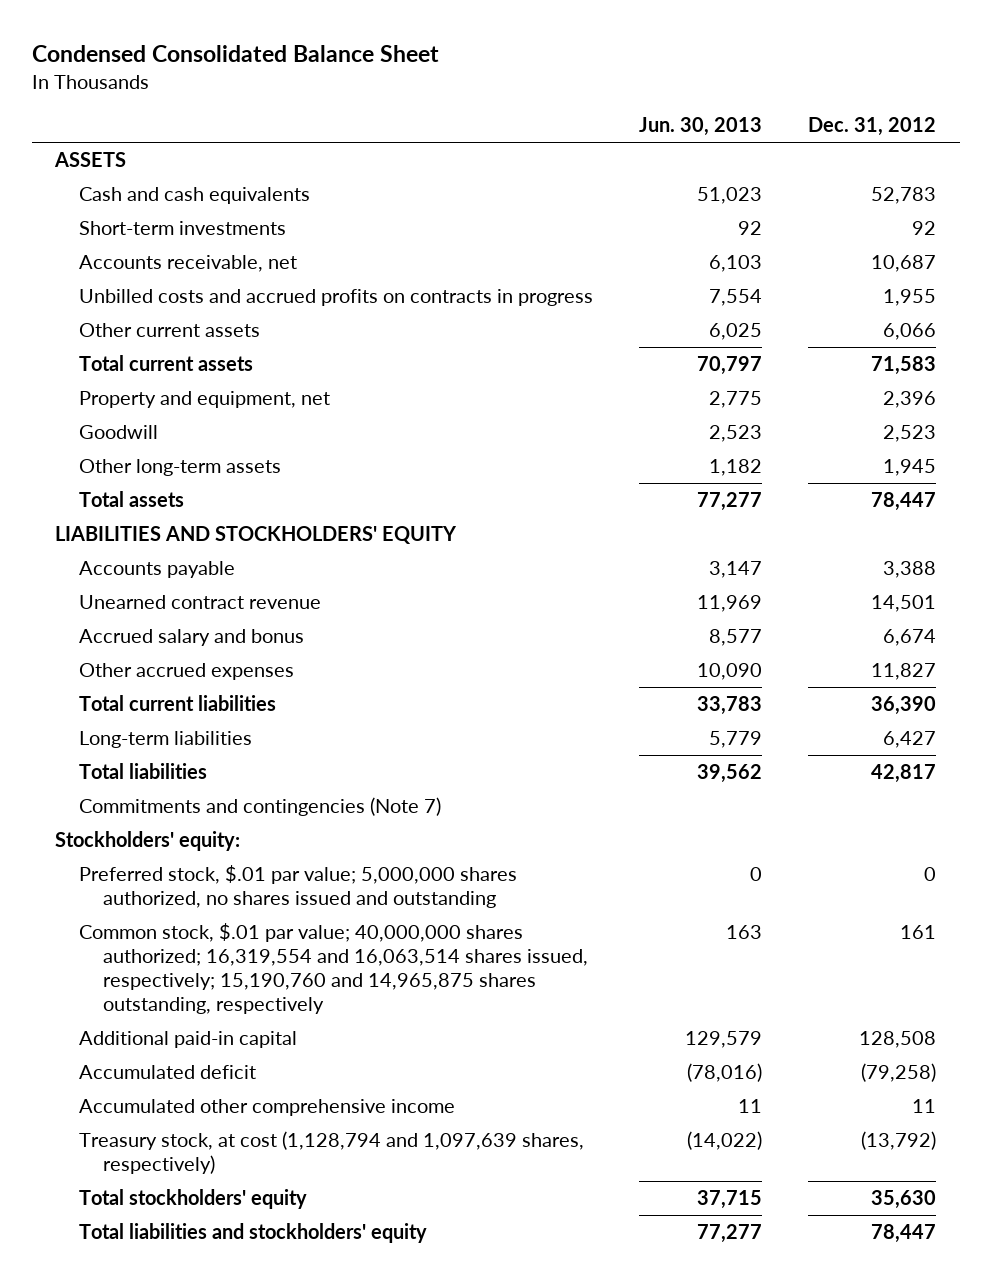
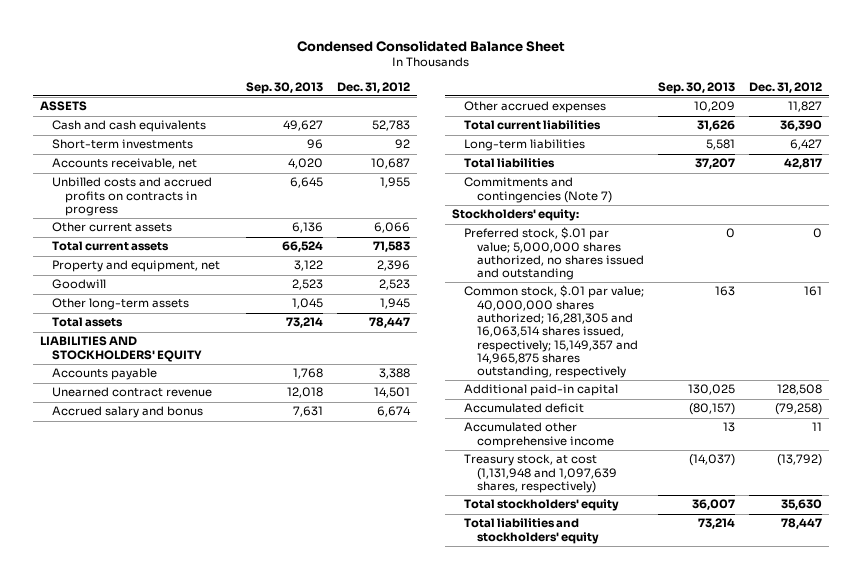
[639,117,763,137] Jun. 30, 2013 -> none
none -> [246,81,324,94] Sep. 30, 2013
[79,923,589,1014] Common stock, $.01 par value; 40,000,000 shares authorized; 16,319,554 and 16,063,514 shares issued, respectively; 15,190,760 and 14,965,875 shares outstanding, respectively -> [464,285,645,379] Common stock, $.01 par value; 40,000,000 shares authorized; 16,281,305 and 16,063,514 shares issued, respectively; 15,149,357 and 14,965,875 shares outstanding, respectively
[79,1131,585,1174] Treasury stock, at cost (1,128,794 and 1,097,639 shares, respectively) -> [464,454,617,493] Treasury stock, at cost (1,131,948 and 1,097,639 shares, respectively)

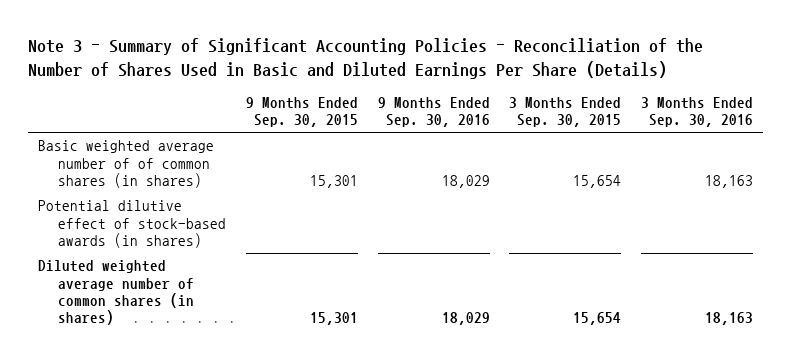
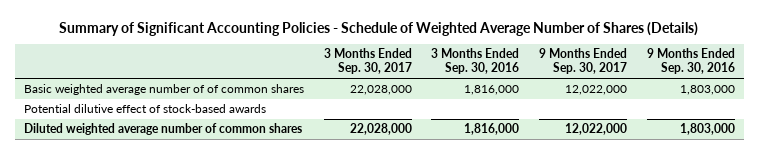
[28,38,704,79] Note 3 - Summary of Significant Accounting Policies - Reconciliation of the Number of Shares Used in Basic and Diluted Earnings Per Share (Details) -> [59,21,699,36] Summary of Significant Accounting Policies - Schedule of Weighted Average Number of Shares (Details)
[246,97,359,128] 9 Months Ended Sep. 30, 2015 -> none
[509,97,622,128] 3 Months Ended Sep. 30, 2015 -> none
none -> [323,48,412,75] 3 Months Ended Sep. 30, 2017
none -> [538,48,627,75] 9 Months Ended Sep. 30, 2017
[37,140,214,189] Basic weighted average number of of common shares (in shares) -> [24,84,305,96] Basic weighted average number of of common shares
[441,175,490,189] 18,029 -> [679,85,735,96] 1,803,000
[704,175,753,189] 18,163 -> [464,85,520,96] 1,816,000
[37,200,227,249] Potential dilutive effect of stock-based awards (in shares) -> [24,104,267,114] Potential dilutive effect of stock-based awards
[37,260,195,326] Diluted weighted average number of common shares (in shares) -> [24,123,303,136] Diluted weighted average number of common shares
[441,312,490,326] 18,029 -> [679,123,735,136] 1,803,000
[704,312,753,326] 18,163 -> [464,123,520,136] 1,816,000

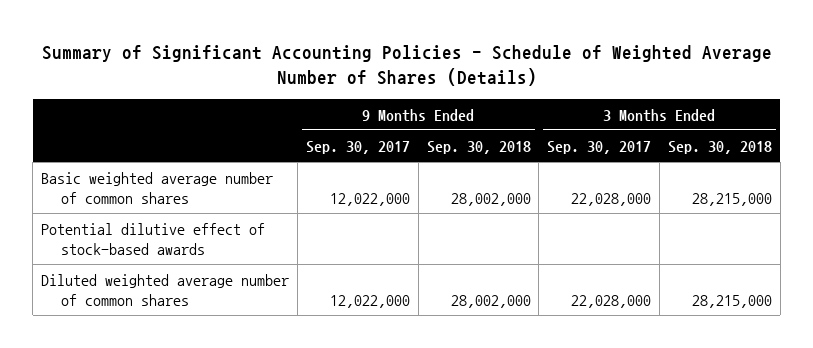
[431,48,520,75] 3 Months Ended Sep. 30, 2016 -> none
[646,48,735,75] 9 Months Ended Sep. 30, 2016 -> none
none -> [426,140,531,154] Sep. 30, 2018
none -> [667,140,772,154] Sep. 30, 2018
[24,84,305,96] Basic weighted average number of of common shares -> [41,171,274,205] Basic weighted average number of common shares

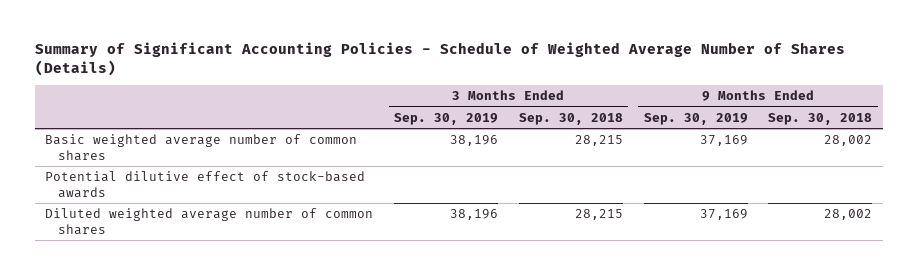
[305,140,410,154] Sep. 30, 2017 -> none
[547,140,652,154] Sep. 30, 2017 -> none
none -> [393,112,498,125] Sep. 30, 2019
none -> [643,112,748,125] Sep. 30, 2019
[450,193,531,207] 28,002,000 -> [824,135,873,147] 28,002
[691,193,772,207] 28,215,000 -> [574,135,623,147] 28,215
[450,295,531,309] 28,002,000 -> [824,209,873,221] 28,002
[691,295,772,309] 28,215,000 -> [574,209,623,221] 28,215

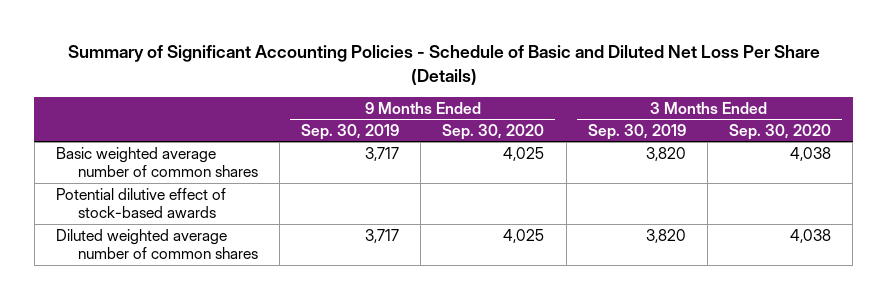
[34,41,845,76] Summary of Significant Accounting Policies - Schedule of Weighted Average Number of Shares (Details) -> [67,44,820,85] Summary of Significant Accounting Policies - Schedule of Basic and Diluted Net Loss Per Share (Details)
[518,112,623,125] Sep. 30, 2018 -> none
[768,112,873,125] Sep. 30, 2018 -> none
none -> [442,123,545,140] Sep. 30, 2020
none -> [729,123,832,140] Sep. 30, 2020
[449,135,498,147] 38,196 -> [645,146,686,161] 3,820
[699,135,748,147] 37,169 -> [364,146,399,161] 3,717
[449,209,498,221] 38,196 -> [645,228,686,243] 3,820
[699,209,748,221] 37,169 -> [364,228,399,243] 3,717

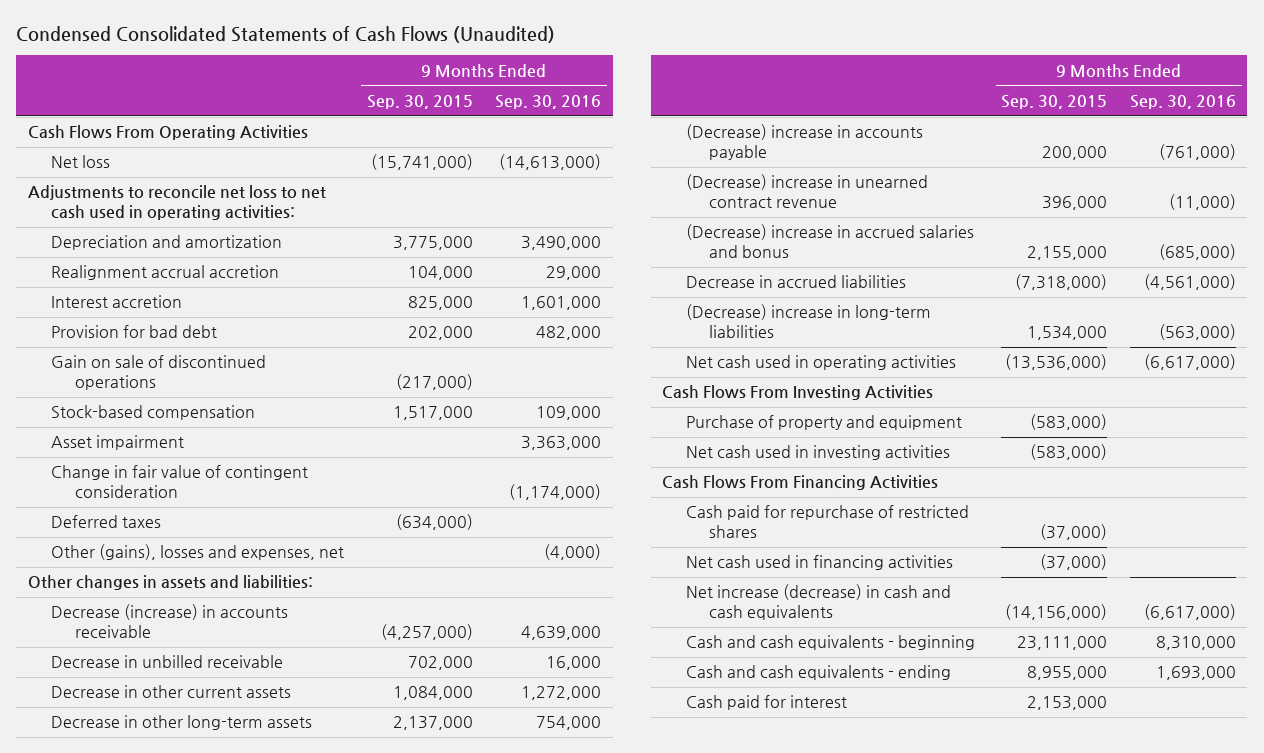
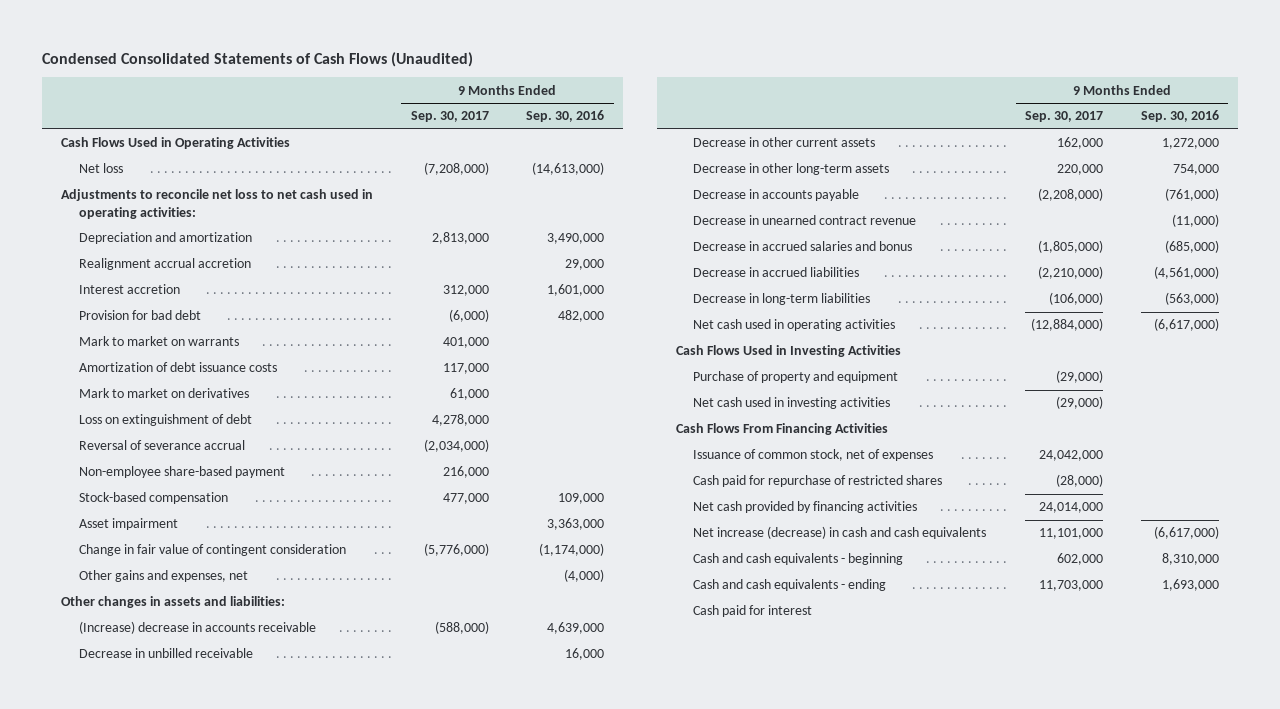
[366,94,473,109] Sep. 30, 2015 -> none
none -> [410,111,489,123] Sep. 30, 2017
[27,125,308,141] Cash Flows From Operating Activities -> [61,137,291,150] Cash Flows Used in Operating Activities
[51,355,267,391] Gain on sale of discontinued operations -> none
none -> [78,336,239,347] Mark to market on warrants
none -> [78,362,277,373] Amortization of debt issuance costs
none -> [78,388,249,399] Mark to market on derivatives
none -> [78,414,252,427] Loss on extinguishment of debt
none -> [78,440,245,451] Reversal of severance accrual
none -> [78,466,285,479] Non-employee share-based payment
[51,515,162,529] Deferred taxes -> none
[51,544,345,561] Other (gains), losses and expenses, net -> [78,570,248,583] Other gains and expenses, net
[51,604,289,639] Decrease (increase) in accounts receivable -> [78,621,316,635] (Increase) decrease in accounts receivable
[685,124,923,161] (Decrease) increase in accounts payable -> [693,189,860,202] Decrease in accounts payable
[685,174,928,209] (Decrease) increase in unearned contract revenue -> [693,215,917,226] Decrease in unearned contract revenue
[685,224,974,259] (Decrease) increase in accrued salaries and bonus -> [693,241,913,252] Decrease in accrued salaries and bonus
[685,304,931,339] (Decrease) increase in long-term liabilities -> [693,293,871,306] Decrease in long-term liabilities
[662,385,934,401] Cash Flows From Investing Activities -> [675,345,901,358] Cash Flows Used in Investing Activities
none -> [693,449,934,462] Issuance of common stock, net of expenses
[685,555,953,571] Net cash used in financing activities -> [693,501,918,514] Net cash provided by financing activities

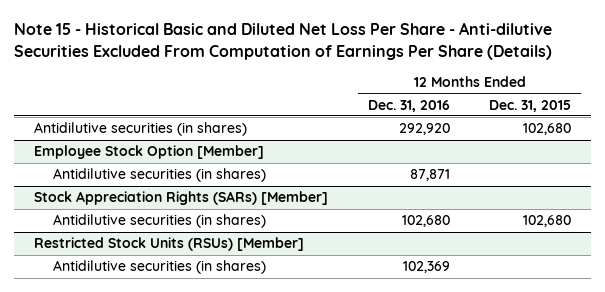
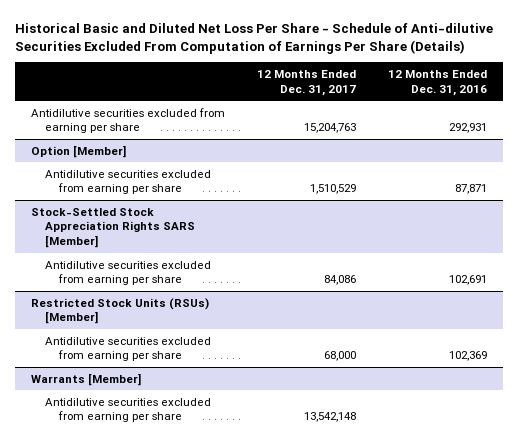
[13,22,552,60] Note 15 - Historical Basic and Diluted Net Loss Per Share - Anti-dilutive Securities Excluded From Computation of Earnings Per Share (Details) -> [15,22,494,54] Historical Basic and Diluted Net Loss Per Share - Schedule of Anti-dilutive Securities Excluded From Computation of Earnings Per Share (Details)
[489,99,572,112] Dec. 31, 2015 -> none
none -> [257,69,357,96] 12 Months Ended Dec. 31, 2017
[33,122,247,137] Antidilutive securities (in shares) -> [31,107,226,134] Antidilutive securities excluded from earning per share
[398,123,450,136] 292,920 -> [449,123,488,134] 292,931
[33,145,264,160] Employee Stock Option [Member] -> [31,144,127,158] Option [Member]
[52,168,266,183] Antidilutive securities (in shares) -> [44,169,211,195] Antidilutive securities excluded from earning per share
[33,191,328,206] Stock Appreciation Rights (SARs) [Member] -> [31,207,195,249] Stock-Settled Stock Appreciation Rights SARS [Member]
[52,214,266,229] Antidilutive securities (in shares) -> [44,260,211,286] Antidilutive securities excluded from earning per share
[401,215,450,228] 102,680 -> [449,275,488,286] 102,691
[52,260,266,275] Antidilutive securities (in shares) -> [44,336,211,362] Antidilutive securities excluded from earning per share
none -> [31,372,142,386] Warrants [Member]
none -> [44,397,211,423] Antidilutive securities excluded from earning per share

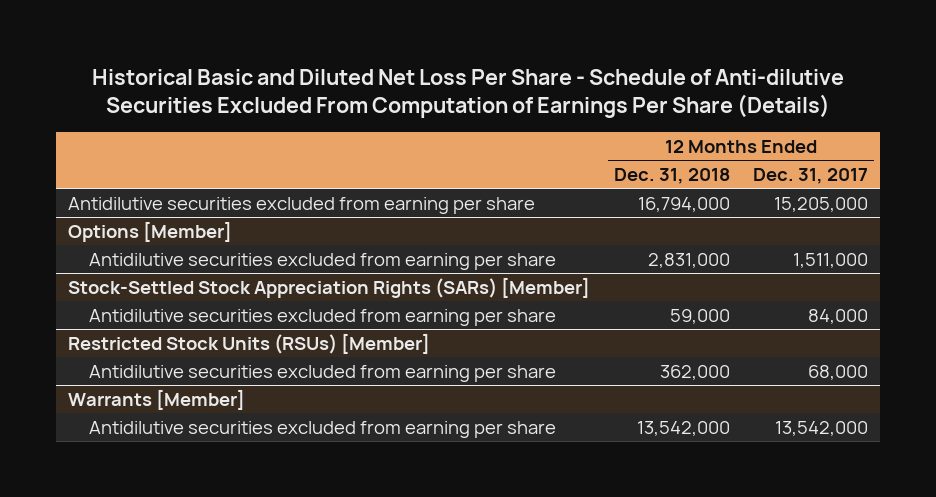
[388,69,488,96] 12 Months Ended Dec. 31, 2016 -> none
none -> [613,167,730,184] Dec. 31, 2018
[304,123,357,134] 15,204,763 -> [774,196,869,212] 15,205,000
[31,144,127,158] Option [Member] -> [67,220,232,242] Options [Member]
[310,184,357,195] 1,510,529 -> [793,252,869,268] 1,511,000
[31,207,195,249] Stock-Settled Stock Appreciation Rights SARS [Member] -> [67,276,590,298] Stock-Settled Stock Appreciation Rights (SARs) [Member]
[324,275,357,286] 84,086 -> [808,308,869,324] 84,000
[304,412,357,423] 13,542,148 -> [775,420,869,436] 13,542,000

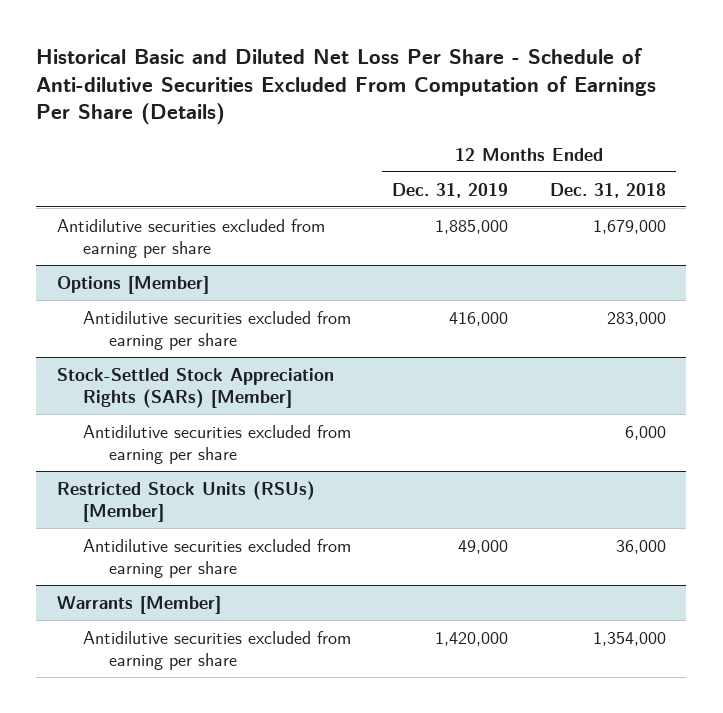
[753,167,869,184] Dec. 31, 2017 -> none
none -> [392,182,509,198] Dec. 31, 2019
[637,196,730,212] 16,794,000 -> [592,219,666,234] 1,679,000
[647,252,730,268] 2,831,000 -> [606,311,666,326] 283,000
[669,308,730,324] 59,000 -> [624,425,666,440] 6,000
[659,364,730,380] 362,000 -> [615,539,666,554] 36,000
[636,420,730,436] 13,542,000 -> [592,631,666,646] 1,354,000

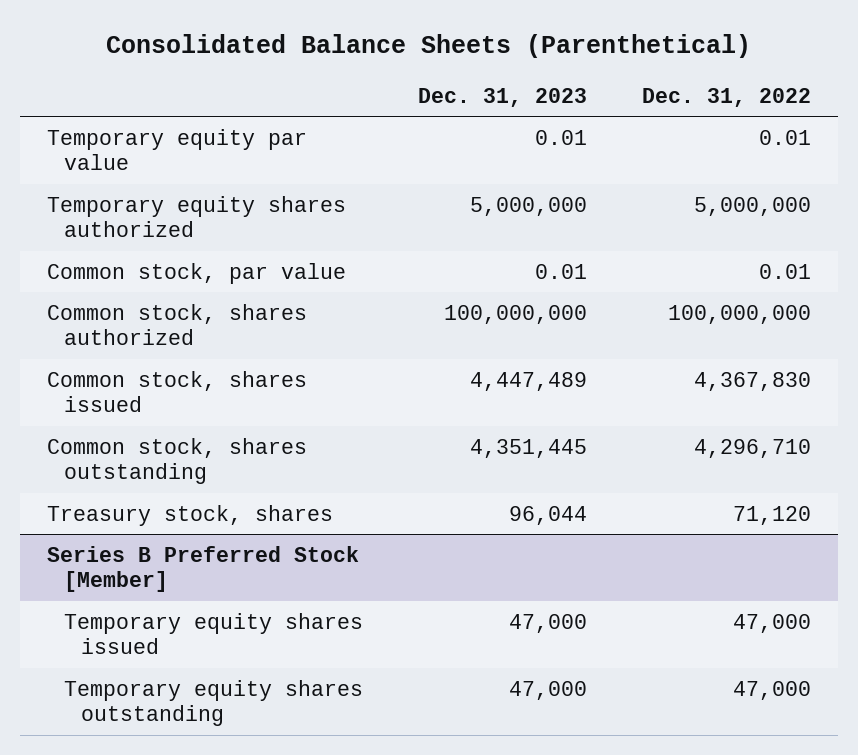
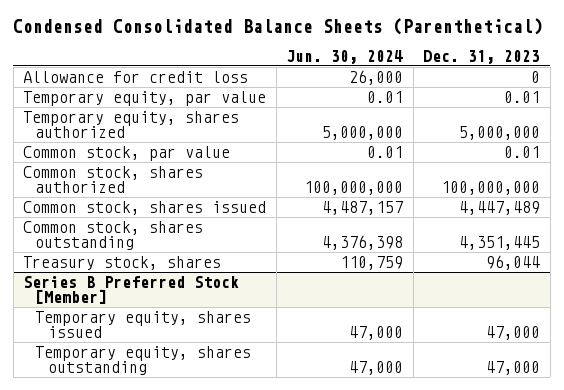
[105,34,751,59] Consolidated Balance Sheets (Parenthetical) -> [13,18,544,36] Condensed Consolidated Balance Sheets (Parenthetical)
[641,87,811,107] Dec. 31, 2022 -> none
none -> [286,49,404,64] Jun. 30, 2024
none -> [23,70,249,83] Allowance for credit loss
[46,128,307,170] Temporary equity par value -> [23,90,267,106] Temporary equity, par value
[46,195,346,237] Temporary equity shares authorized -> [23,110,240,138] Temporary equity, shares authorized
[64,612,364,654] Temporary equity shares issued -> [35,310,252,338] Temporary equity, shares issued
[64,679,364,726] Temporary equity shares outstanding -> [35,345,252,375] Temporary equity, shares outstanding

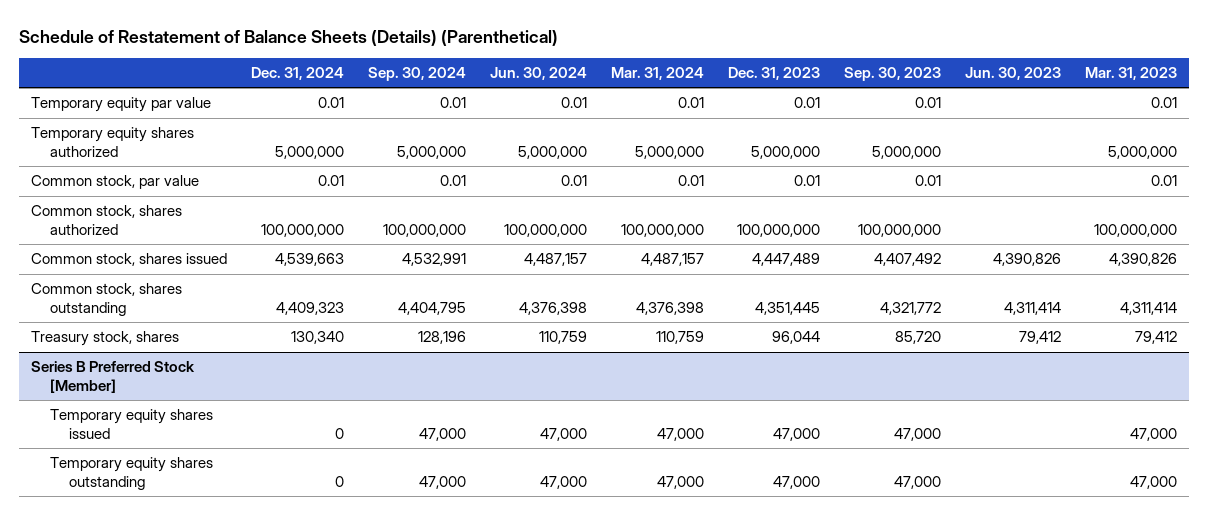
[13,18,544,36] Condensed Consolidated Balance Sheets (Parenthetical) -> [19,29,559,46] Schedule of Restatement of Balance Sheets (Details) (Parenthetical)
none -> [251,67,345,81] Dec. 31, 2024
none -> [368,67,467,82] Sep. 30, 2024
none -> [611,67,705,81] Mar. 31, 2024
none -> [843,67,941,82] Sep. 30, 2023
none -> [964,67,1061,81] Jun. 30, 2023
none -> [1084,67,1177,81] Mar. 31, 2023
[23,70,249,83] Allowance for credit loss -> none
[23,90,267,106] Temporary equity, par value -> [31,97,212,113] Temporary equity par value
[23,110,240,138] Temporary equity, shares authorized -> [31,127,195,157] Temporary equity shares authorized
[35,310,252,338] Temporary equity, shares issued -> [50,409,214,439] Temporary equity shares issued
[35,345,252,375] Temporary equity, shares outstanding -> [50,457,214,490] Temporary equity shares outstanding

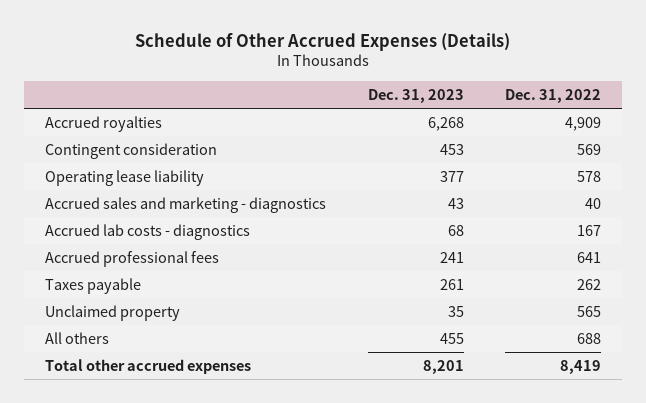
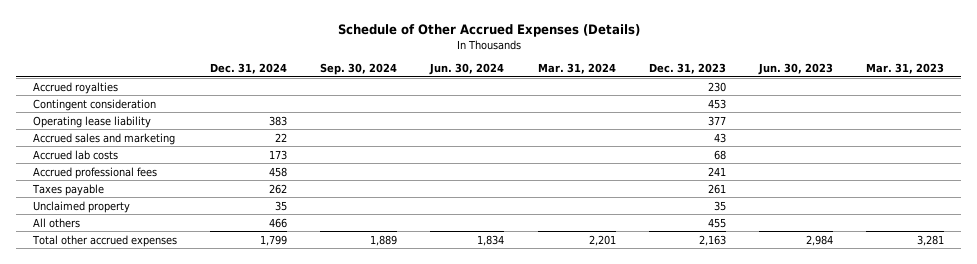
[504,88,601,103] Dec. 31, 2022 -> none
none -> [210,63,288,75] Dec. 31, 2024
none -> [320,63,398,76] Sep. 30, 2024
none -> [429,63,505,76] Jun. 30, 2024
none -> [537,63,616,75] Mar. 31, 2024
none -> [758,63,834,76] Jun. 30, 2023
none -> [866,63,945,75] Mar. 31, 2023
[427,116,464,131] 6,268 -> [707,81,726,92] 230
[45,196,327,213] Accrued sales and marketing - diagnostics -> [32,132,175,145] Accrued sales and marketing
[45,223,251,240] Accrued lab costs - diagnostics -> [32,149,118,160] Accrued lab costs
[422,359,464,374] 8,201 -> [698,234,726,246] 2,163

